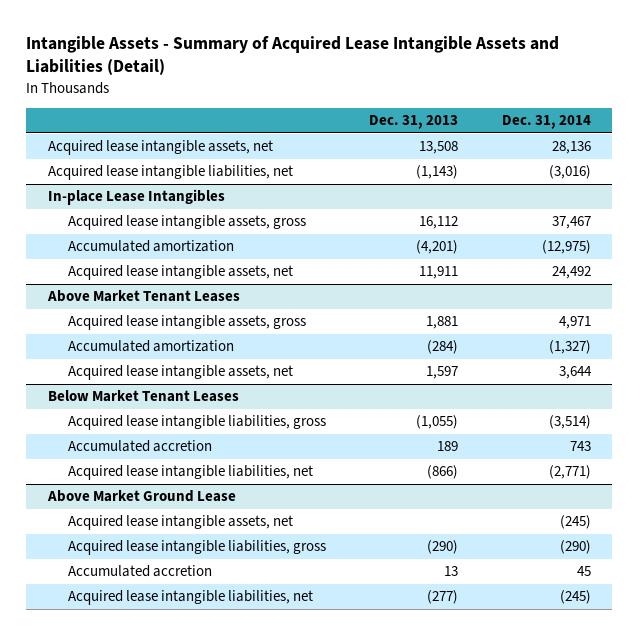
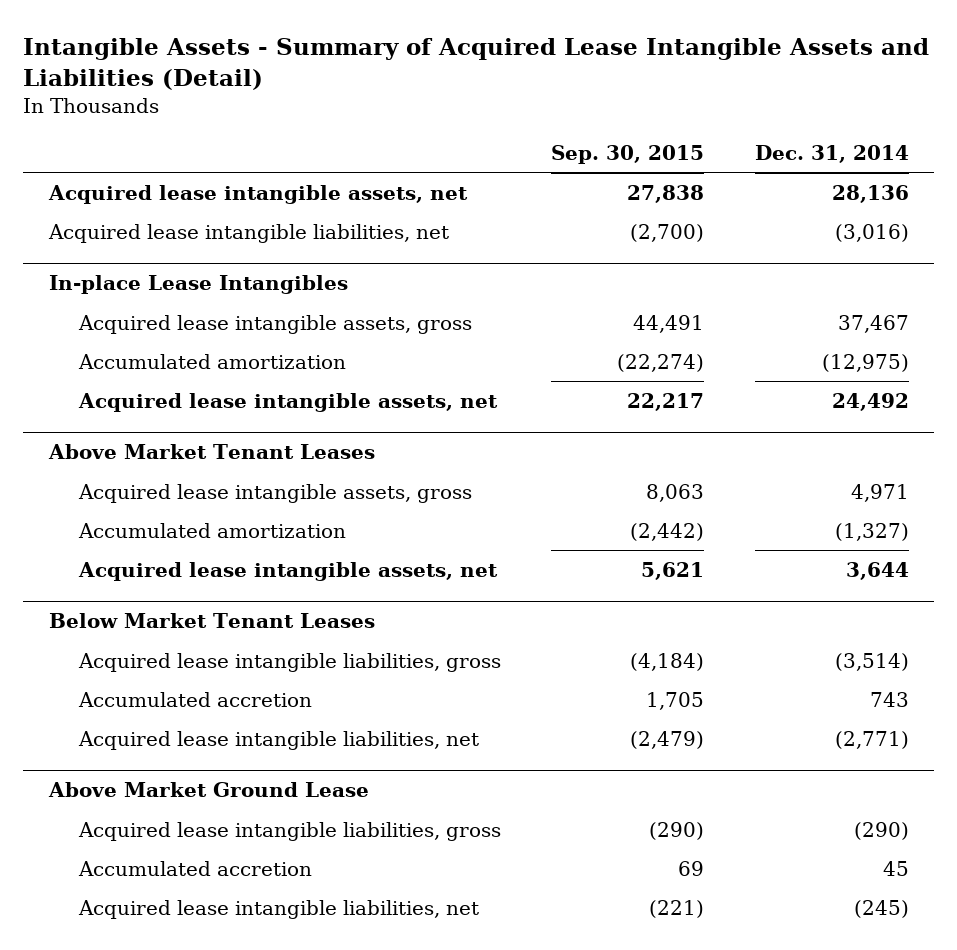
[369,115,459,130] Dec. 31, 2013 -> none
none -> [551,144,705,164] Sep. 30, 2015
[67,515,293,531] Acquired lease intangible assets, net -> none

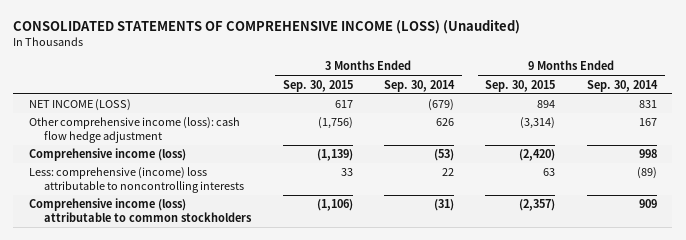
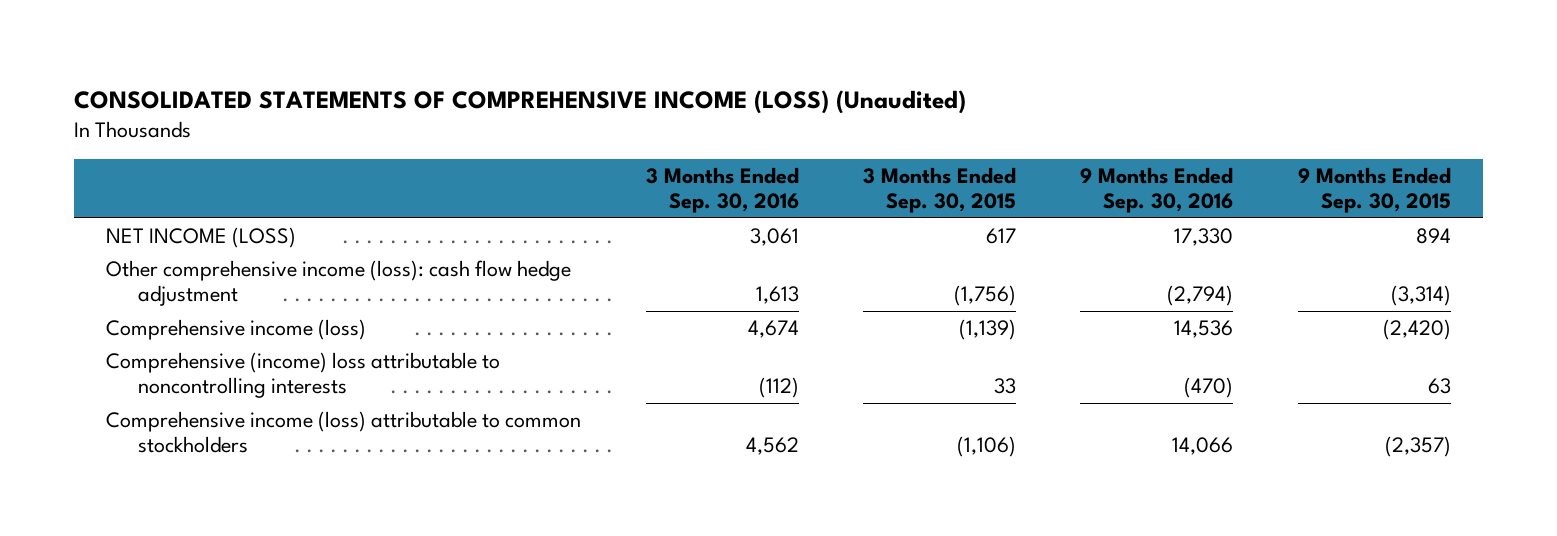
[384,79,456,92] Sep. 30, 2014 -> none
[586,79,658,92] Sep. 30, 2014 -> none
none -> [645,166,799,214] 3 Months Ended Sep. 30, 2016
none -> [1080,166,1234,214] 9 Months Ended Sep. 30, 2016
[28,167,245,193] Less: comprehensive (income) loss attributable to noncontrolling interests -> [106,351,501,399] Comprehensive (income) loss attributable to noncontrolling interests

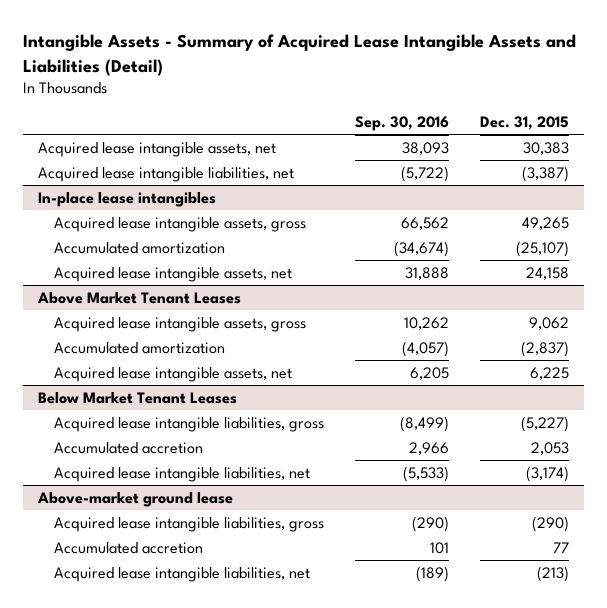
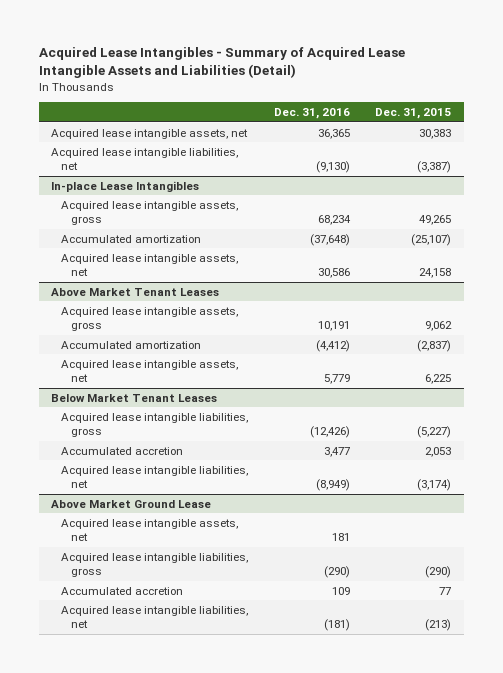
[22,34,576,76] Intangible Assets - Summary of Acquired Lease Intangible Assets and Liabilities (Detail) -> [38,46,405,78] Acquired Lease Intangibles - Summary of Acquired Lease Intangible Assets and Liabilities (Detail)
[354,115,449,131] Sep. 30, 2016 -> none
none -> [273,108,350,120] Dec. 31, 2016
[38,191,217,207] In-place lease intangibles -> [51,180,200,192] In-place Lease Intangibles
[37,491,234,507] Above-market ground lease -> [51,499,212,508] Above Market Ground Lease
none -> [61,518,239,542] Acquired lease intangible assets, net

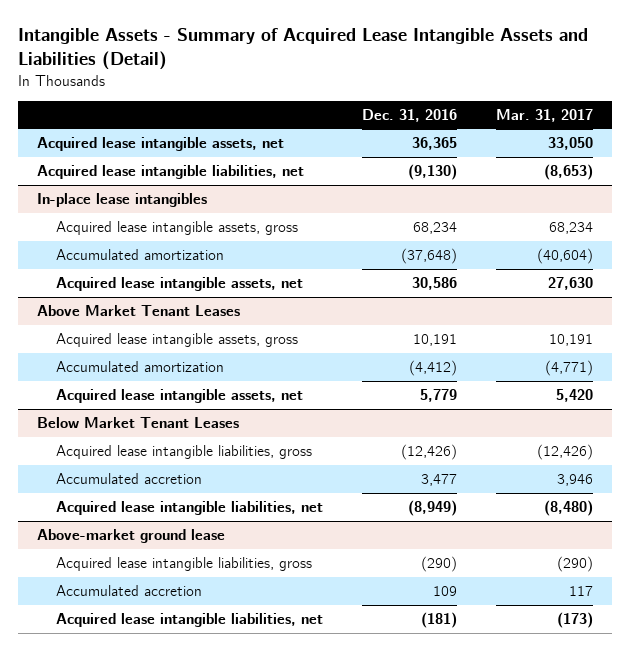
[38,46,405,78] Acquired Lease Intangibles - Summary of Acquired Lease Intangible Assets and Liabilities (Detail) -> [17,28,588,71] Intangible Assets - Summary of Acquired Lease Intangible Assets and Liabilities (Detail)
[375,108,452,120] Dec. 31, 2015 -> none
none -> [495,108,593,122] Mar. 31, 2017
[51,180,200,192] In-place Lease Intangibles -> [37,193,208,208] In-place lease intangibles
[61,518,239,542] Acquired lease intangible assets, net -> none
[51,499,212,508] Above Market Ground Lease -> [37,529,226,544] Above-market ground lease

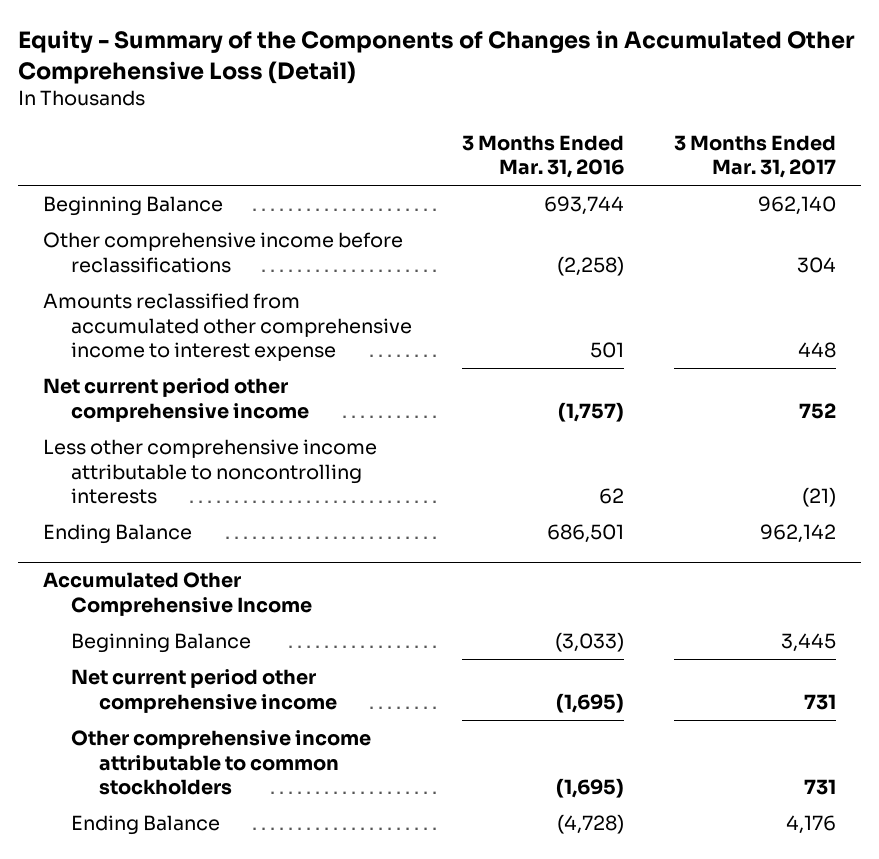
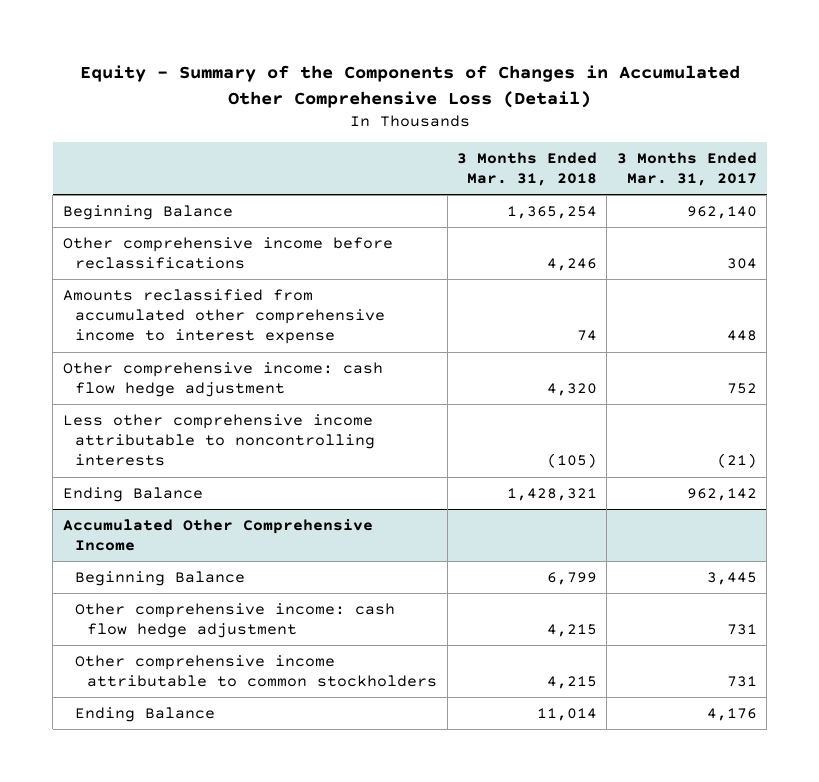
[462,134,625,179] 3 Months Ended Mar. 31, 2016 -> none
none -> [456,151,597,187] 3 Months Ended Mar. 31, 2018
[42,378,309,422] Net current period other comprehensive income -> [62,361,383,398] Other comprehensive income: cash flow hedge adjustment
[70,669,338,713] Net current period other comprehensive income -> [74,602,395,639] Other comprehensive income: cash flow hedge adjustment

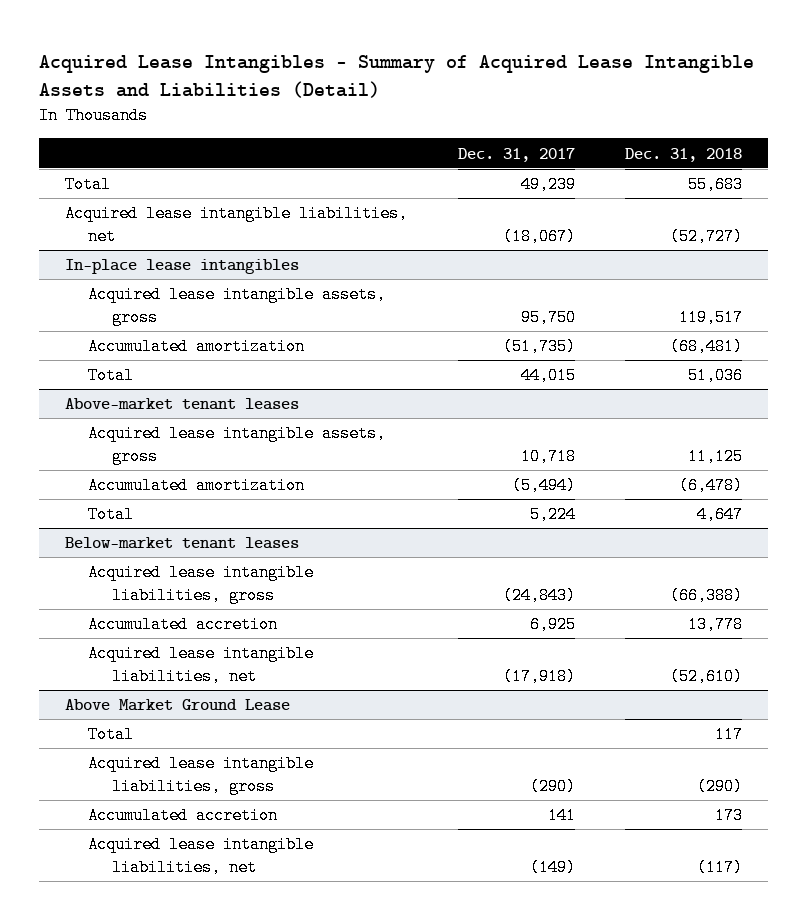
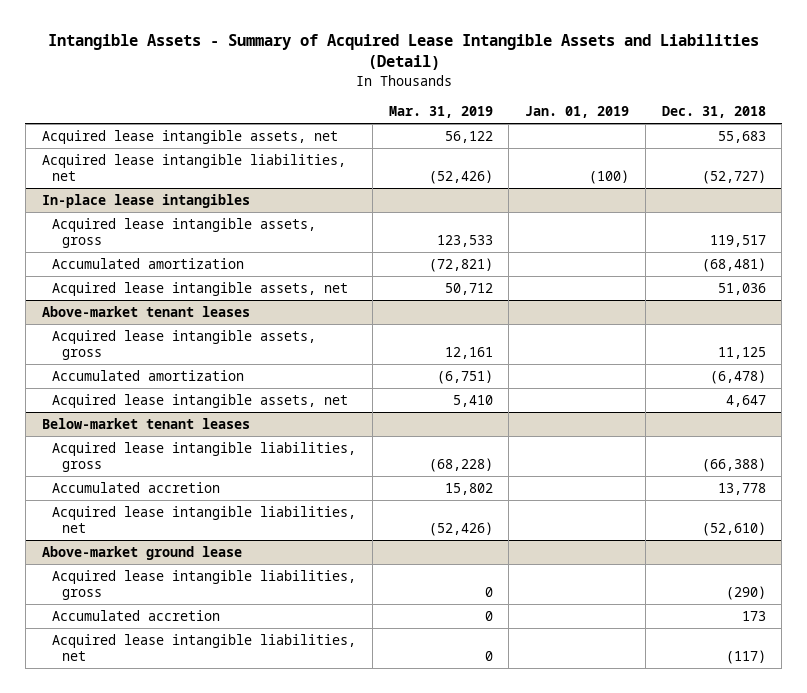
[39,54,755,98] Acquired Lease Intangibles - Summary of Acquired Lease Intangible Assets and Liabilities (Detail) -> [47,34,759,71] Intangible Assets - Summary of Acquired Lease Intangible Assets and Liabilities (Detail)
[457,147,575,162] Dec. 31, 2017 -> none
none -> [388,106,493,119] Mar. 31, 2019
none -> [525,106,630,119] Jan. 01, 2019
[64,176,111,194] Total -> [41,129,338,144] Acquired lease intangible assets, net
[88,367,135,385] Total -> [52,281,349,296] Acquired lease intangible assets, net
[88,506,135,524] Total -> [52,393,349,408] Acquired lease intangible assets, net
[88,726,135,744] Total -> none
[64,699,290,712] Above Market Ground Lease -> [41,545,242,560] Above-market ground lease

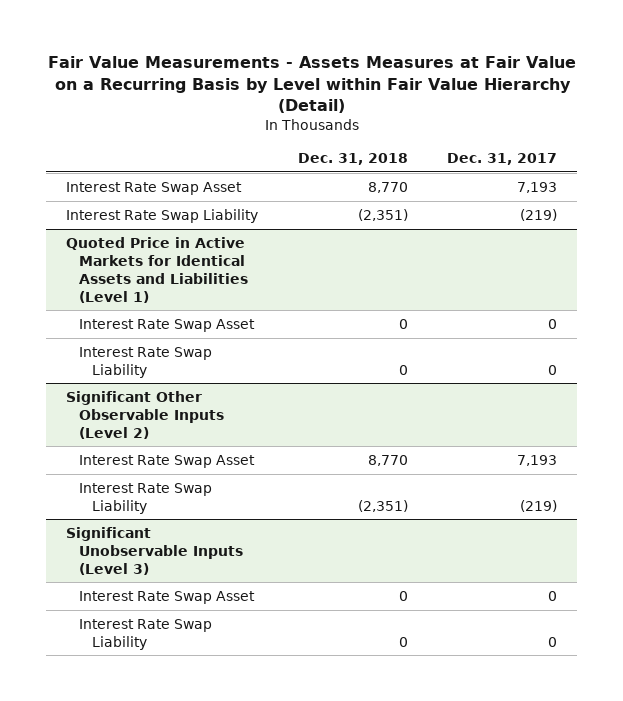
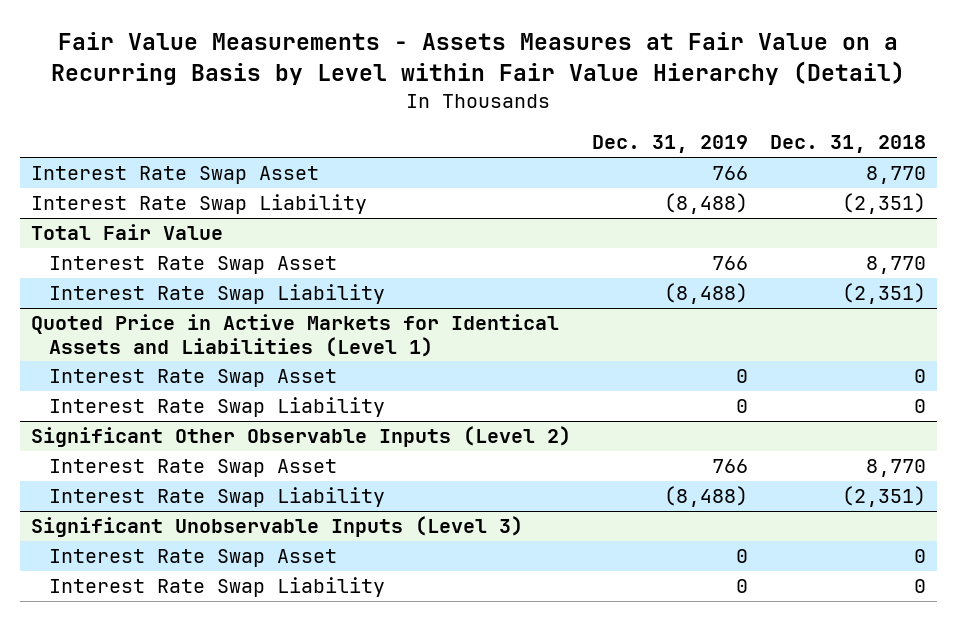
[447,153,558,166] Dec. 31, 2017 -> none
none -> [592,135,749,154] Dec. 31, 2019
none -> [30,224,223,241] Total Fair Value
none -> [49,256,338,275] Interest Rate Swap Asset
none -> [49,284,386,305] Interest Rate Swap Liability

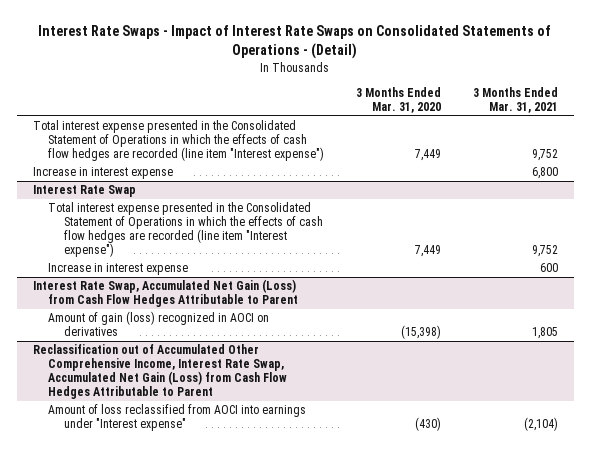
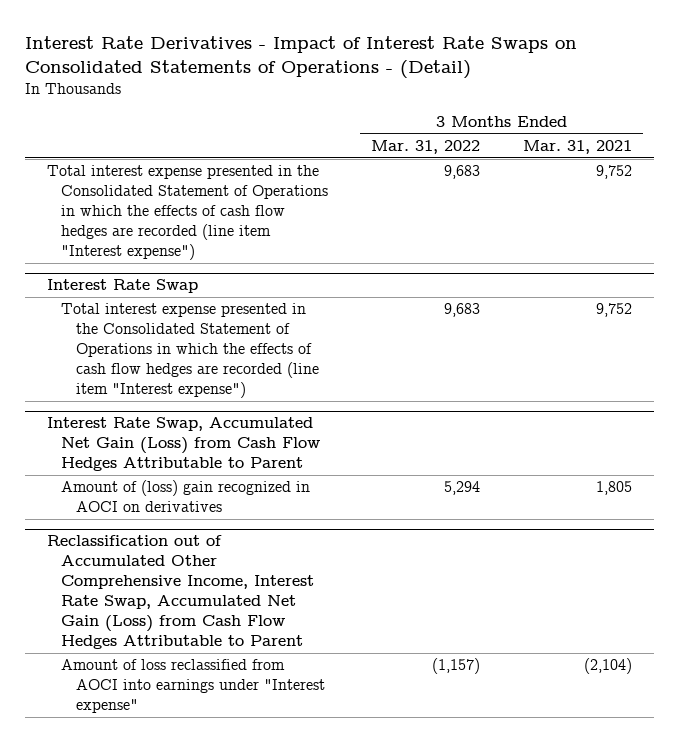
[38,25,552,60] Interest Rate Swaps - Impact of Interest Rate Swaps on Consolidated Statements of Operations - (Detail) -> [25,36,578,80] Interest Rate Derivatives - Impact of Interest Rate Swaps on Consolidated Statements of Operations - (Detail)
[356,87,442,114] 3 Months Ended Mar. 31, 2020 -> none
none -> [371,140,481,155] Mar. 31, 2022
[33,167,174,180] Increase in interest expense -> none
[48,263,189,276] Increase in interest expense -> none
[48,311,270,337] Amount of gain (loss) recognized in AOCI on derivatives -> [61,480,311,513] Amount of (loss) gain recognized in AOCI on derivatives

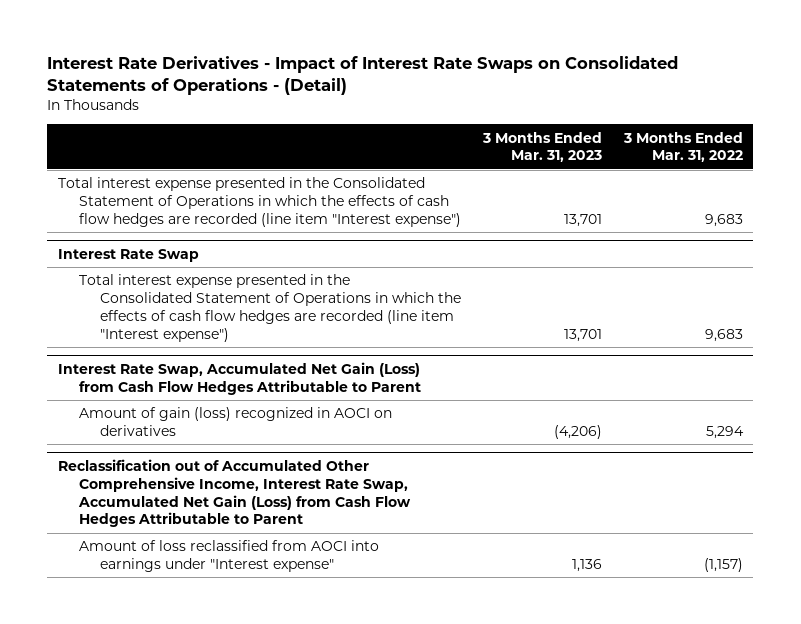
[523,140,633,155] Mar. 31, 2021 -> none
none -> [481,131,602,163] 3 Months Ended Mar. 31, 2023
[61,480,311,513] Amount of (loss) gain recognized in AOCI on derivatives -> [78,407,392,436] Amount of gain (loss) recognized in AOCI on derivatives

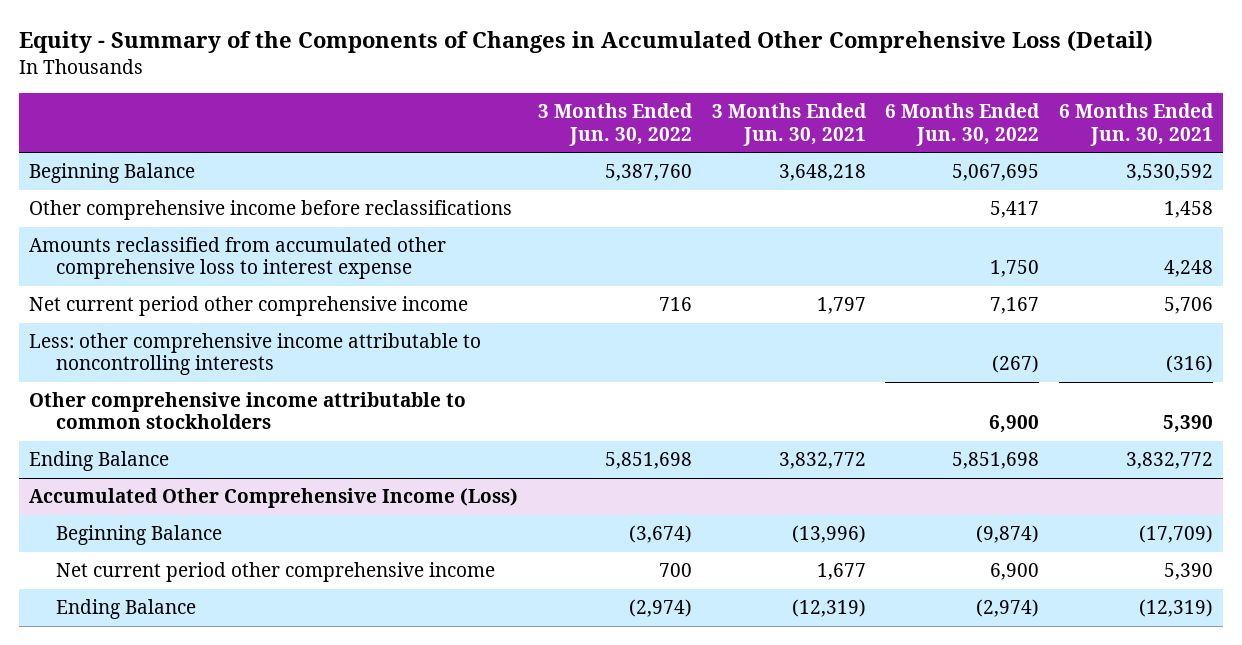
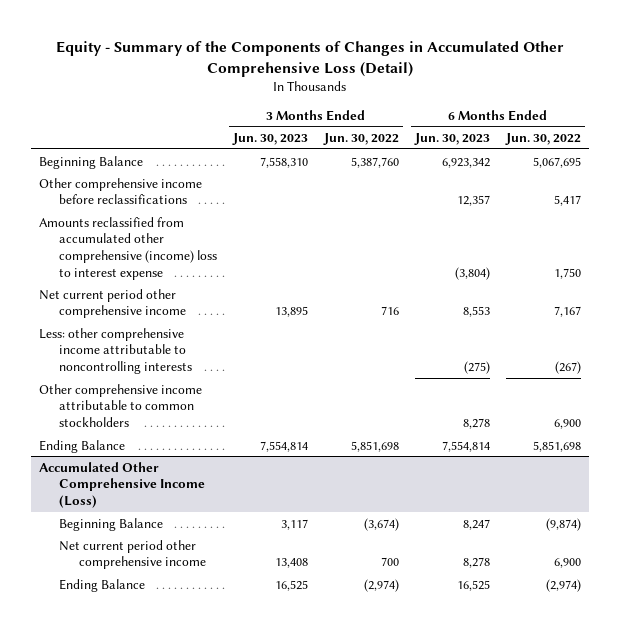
[711,103,867,146] 3 Months Ended Jun. 30, 2021 -> none
[1059,103,1215,146] 6 Months Ended Jun. 30, 2021 -> none
none -> [232,132,309,145] Jun. 30, 2023
none -> [414,132,491,145] Jun. 30, 2023
[28,237,446,280] Amounts reclassified from accumulated other comprehensive loss to interest expense -> [38,216,217,280] Amounts reclassified from accumulated other comprehensive (income) loss to interest expense

